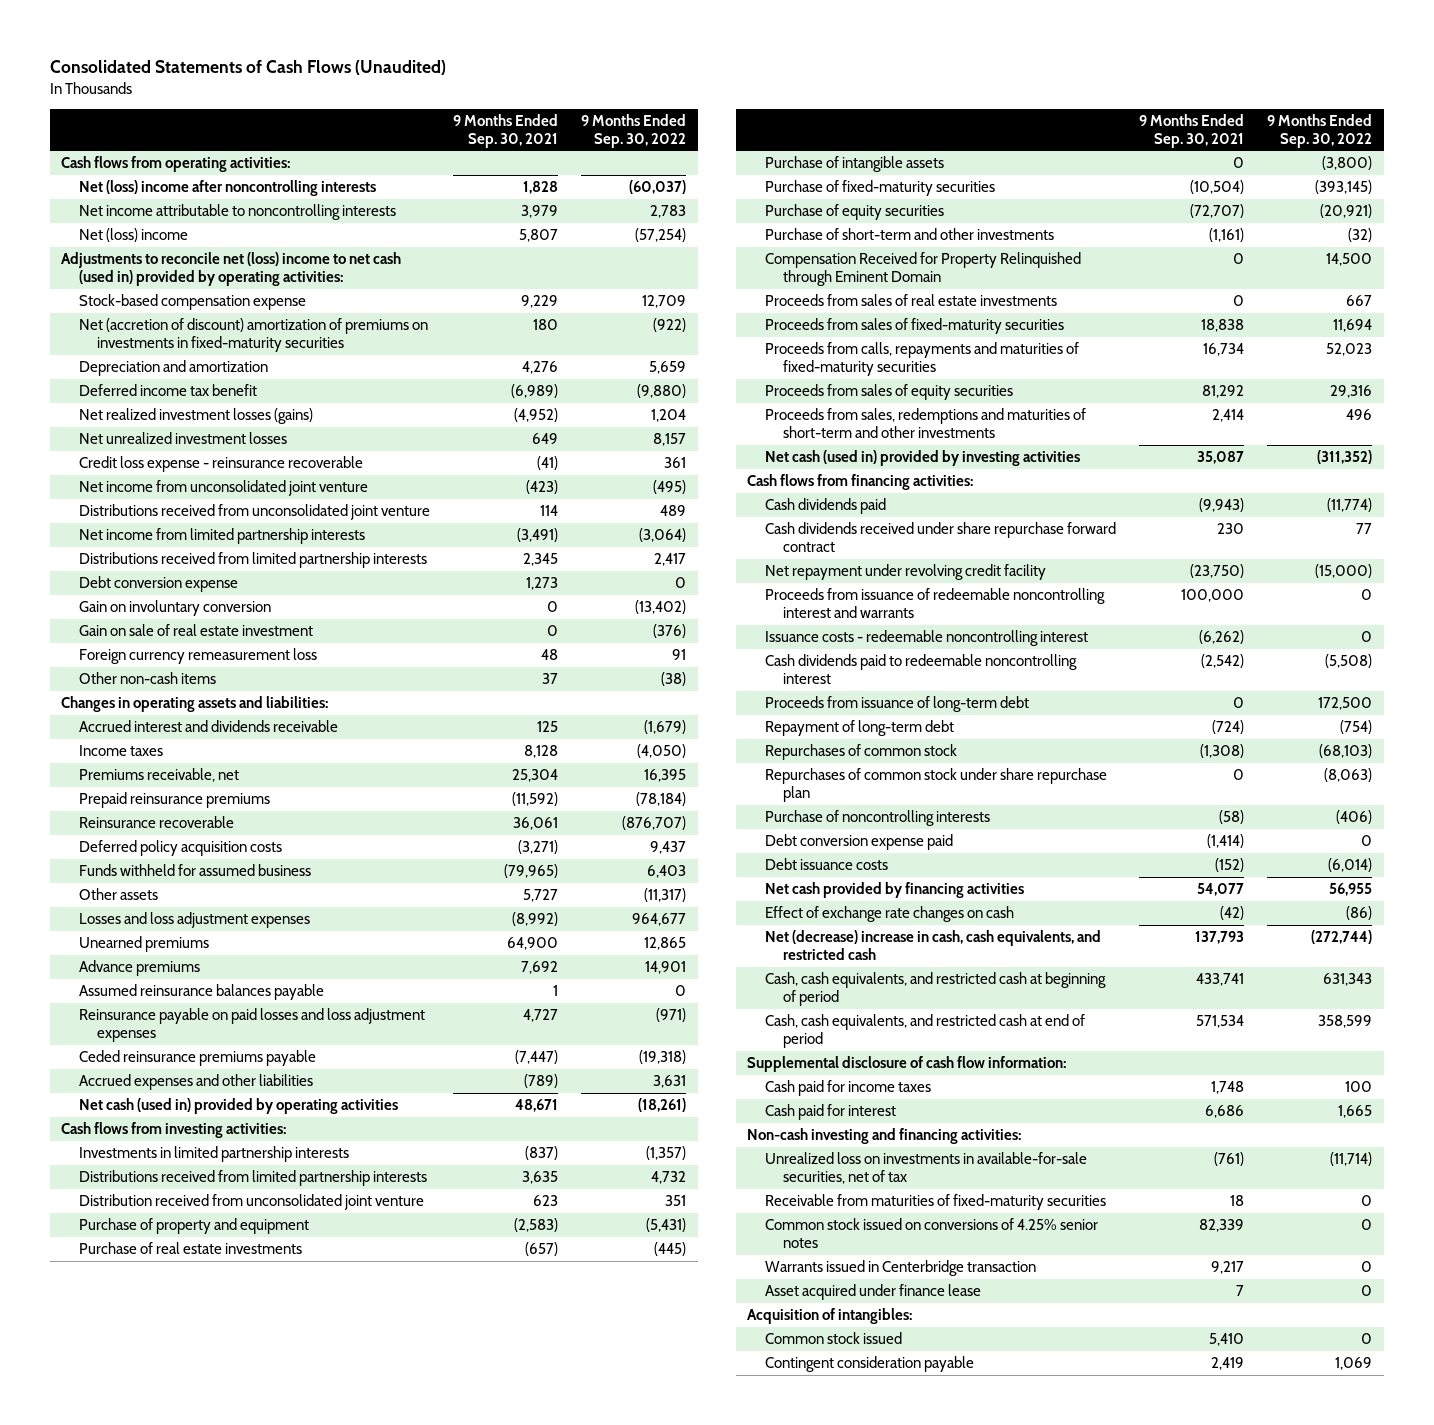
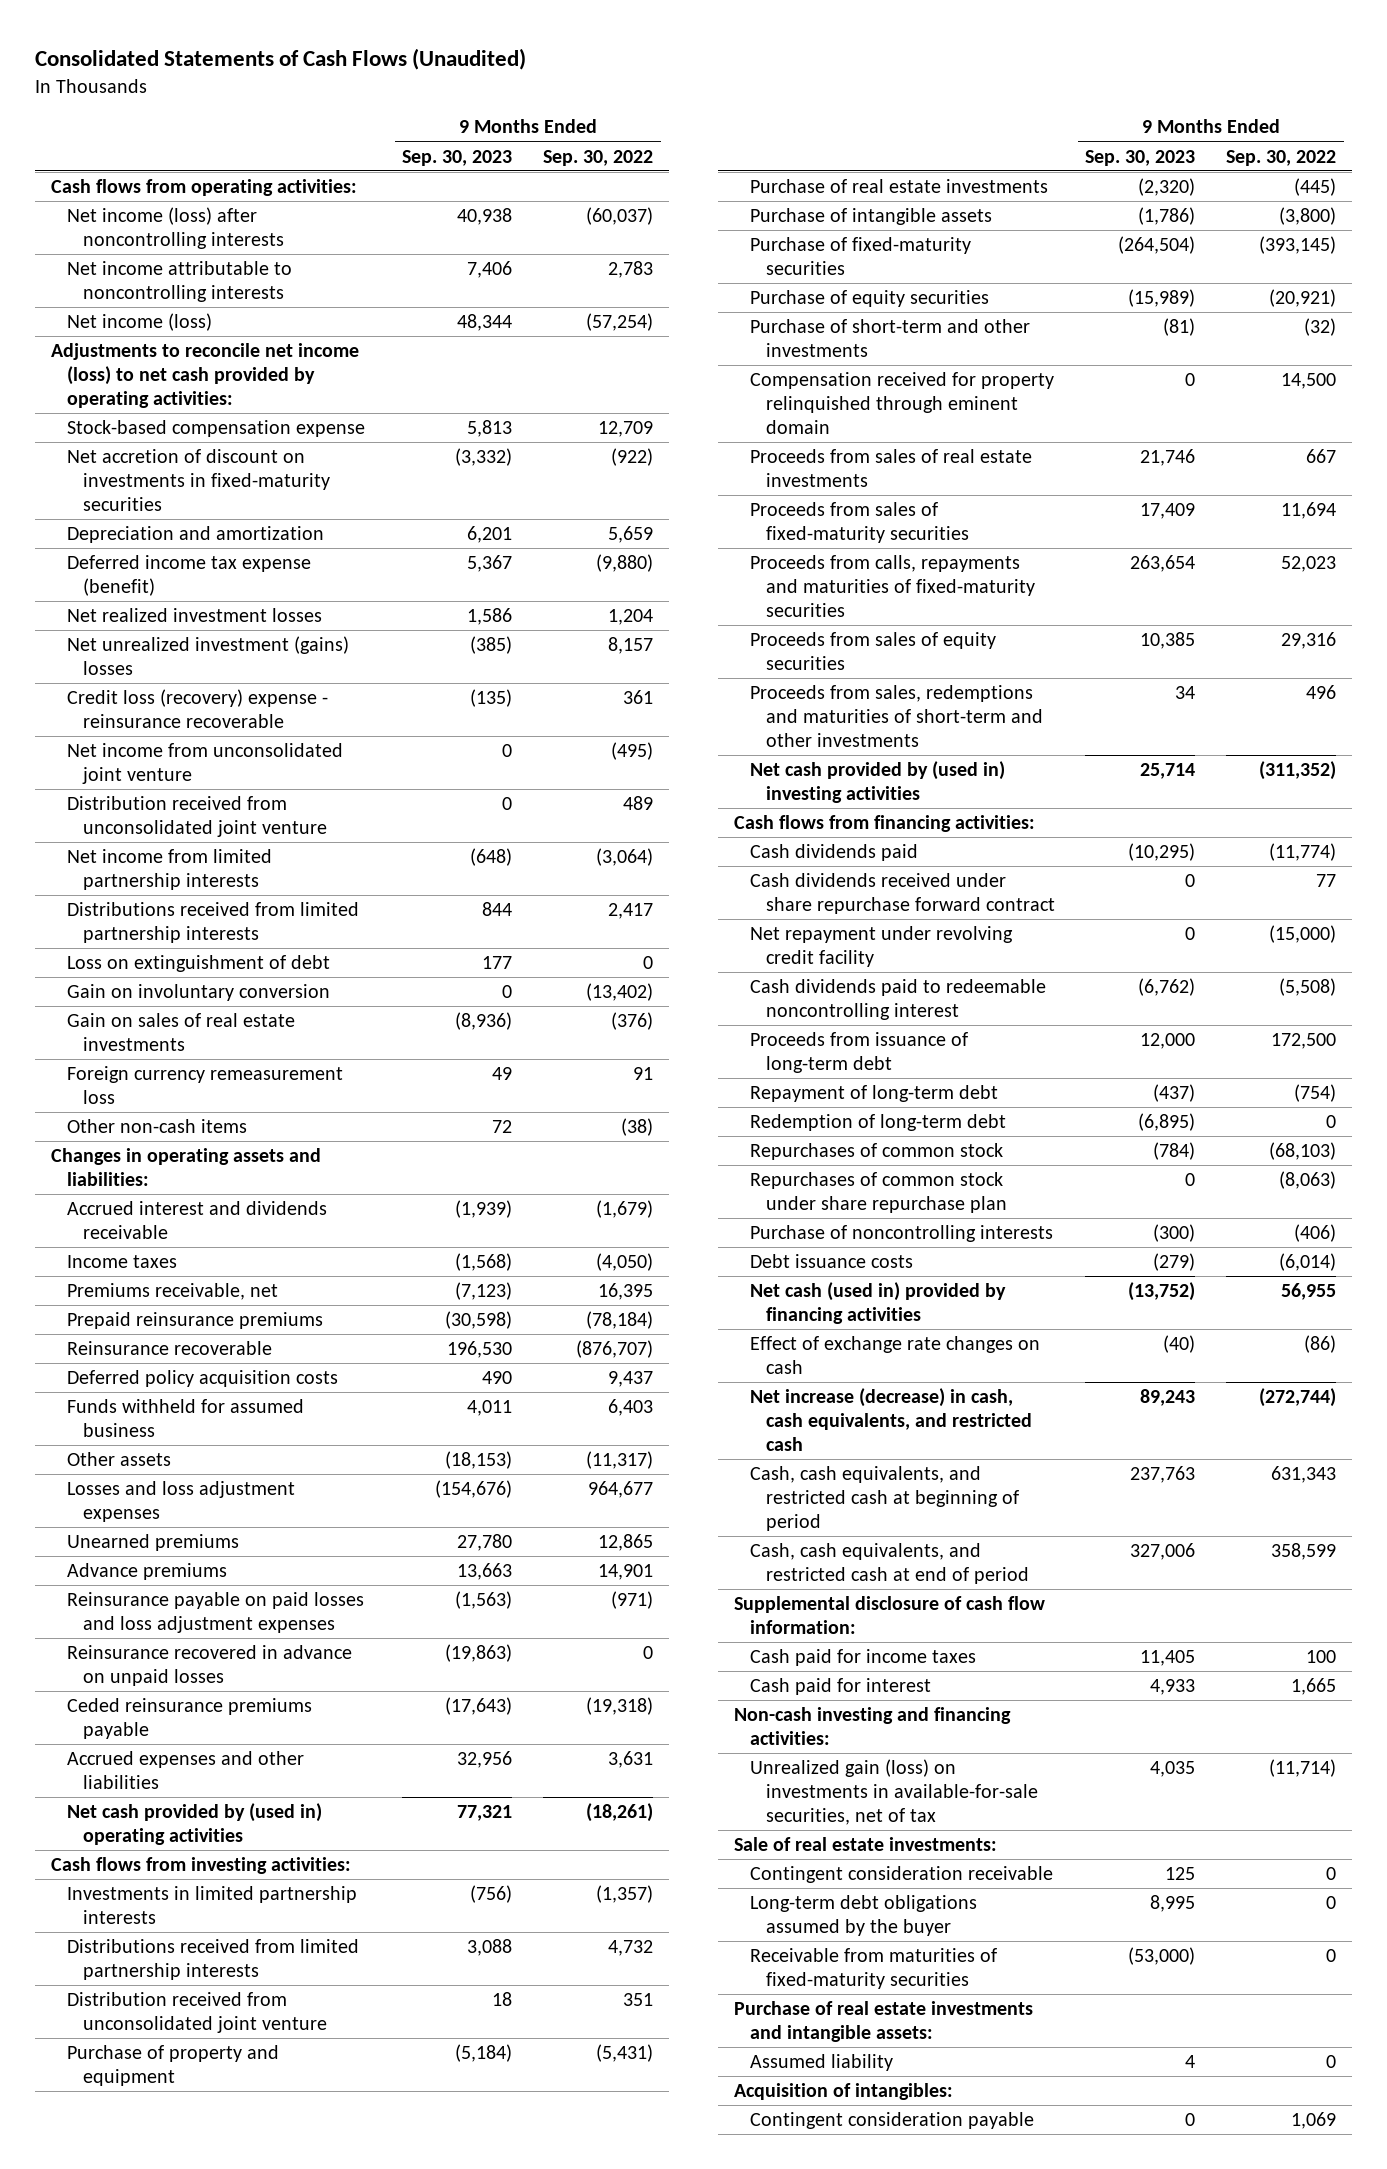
[453,113,559,148] 9 Months Ended Sep. 30, 2021 -> none
none -> [402,149,513,166] Sep. 30, 2023
[79,180,377,197] Net (loss) income after noncontrolling interests -> [66,207,284,250] Net income (loss) after noncontrolling interests
[79,228,189,243] Net (loss) income -> [66,313,212,332] Net income (loss)
[61,252,402,287] Adjustments to reconcile net (loss) income to net cash (used in) provided by operating activities: -> [50,343,359,409] Adjustments to reconcile net income (loss) to net cash provided by operating activities:
[79,318,429,353] Net (accretion of discount) amortization of premiums on investments in fixed-maturity securities -> [66,449,330,512] Net accretion of discount on investments in fixed-maturity securities
[79,384,258,397] Deferred income tax benefit -> [66,555,311,597] Deferred income tax expense (benefit)
[79,408,314,425] Net realized investment losses (gains) -> [66,608,322,623] Net realized investment losses
[79,432,288,445] Net unrealized investment losses -> [66,636,349,676] Net unrealized investment (gains) losses
[79,456,364,473] Credit loss expense - reinsurance recoverable -> [66,689,328,729] Credit loss (recovery) expense - reinsurance recoverable
[79,504,431,521] Distributions received from unconsolidated joint venture -> [66,796,327,838] Distribution received from unconsolidated joint venture
[79,576,239,593] Debt conversion expense -> none
none -> [66,955,330,973] Loss on extinguishment of debt
[79,624,314,637] Gain on sale of real estate investment -> [66,1013,295,1052] Gain on sales of real estate investments
[79,984,325,1001] Assumed reinsurance balances payable -> none
none -> [66,1645,352,1687] Reinsurance recovered in advance on unpaid losses
[79,1098,399,1115] Net cash (used in) provided by operating activities -> [66,1803,322,1846] Net cash provided by (used in) operating activities
[764,252,1081,287] Compensation Received for Property Relinquished through Eminent Domain -> [749,372,1054,435] Compensation received for property relinquished through eminent domain
[764,450,1080,467] Net cash (used in) provided by investing activities -> [749,761,1005,804] Net cash provided by (used in) investing activities
[764,588,1105,619] Proceeds from issuance of redeemable noncontrolling interest and warrants -> none
[764,630,1088,647] Issuance costs - redeemable noncontrolling interest -> none
none -> [749,1114,1006,1132] Redemption of long-term debt
[764,834,953,851] Debt conversion expense paid -> none
[764,882,1024,899] Net cash provided by financing activities -> [749,1282,1006,1325] Net cash (used in) provided by financing activities
[764,930,1101,961] Net (decrease) increase in cash, cash equivalents, and restricted cash -> [749,1388,1032,1452] Net increase (decrease) in cash, cash equivalents, and restricted cash
[764,1152,1087,1185] Unrealized loss on investments in available-for-sale securities, net of tax -> [749,1759,1038,1826] Unrealized gain (loss) on investments in available-for-sale securities, net of tax
none -> [733,1837,997,1852] Sale of real estate investments:
none -> [749,1866,1053,1884] Contingent consideration receivable
none -> [749,1895,977,1937] Long-term debt obligations assumed by the buyer
[764,1218,1098,1249] Common stock issued on conversions of 4.25% senior notes -> none
[764,1260,1036,1277] Warrants issued in Centerbridge transaction -> none
[764,1284,981,1301] Asset acquired under finance lease -> none
none -> [733,2001,1033,2043] Purchase of real estate investments and intangible assets:
none -> [749,2054,893,2072] Assumed liability
[764,1332,902,1345] Common stock issued -> none

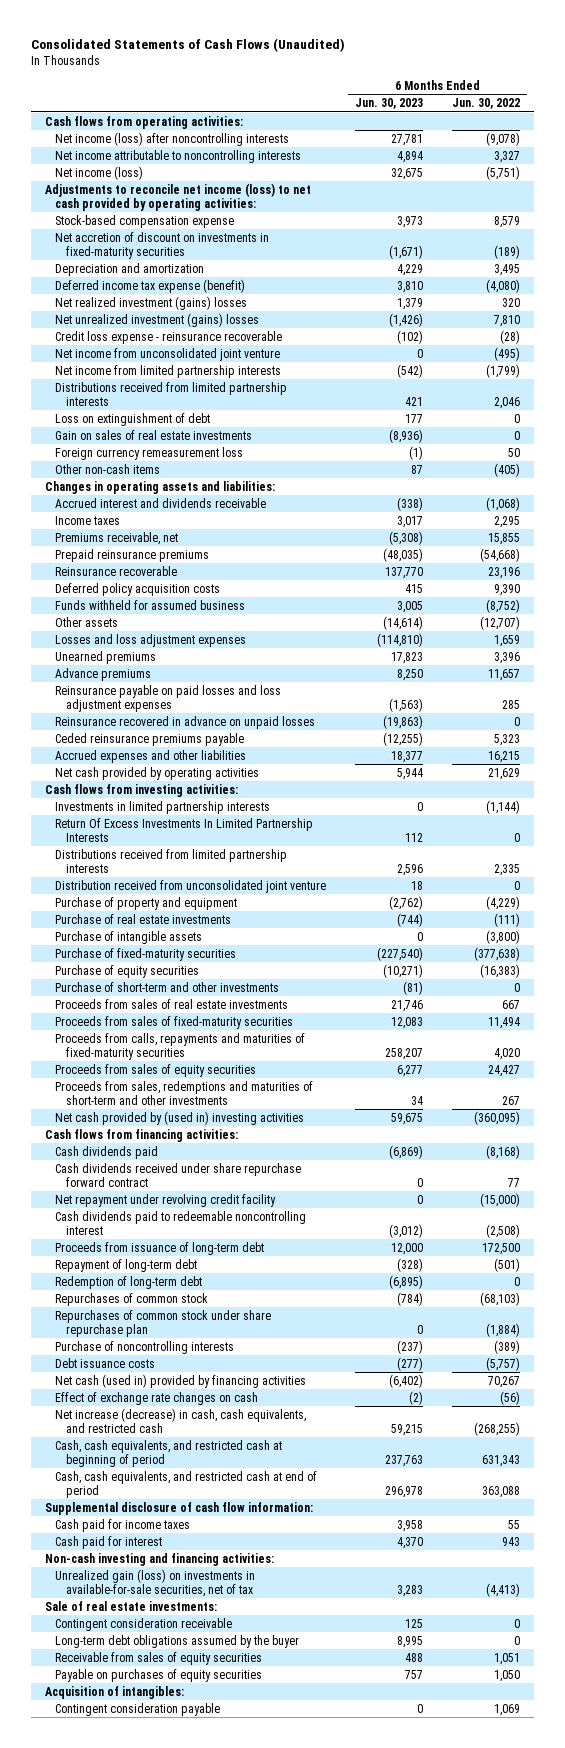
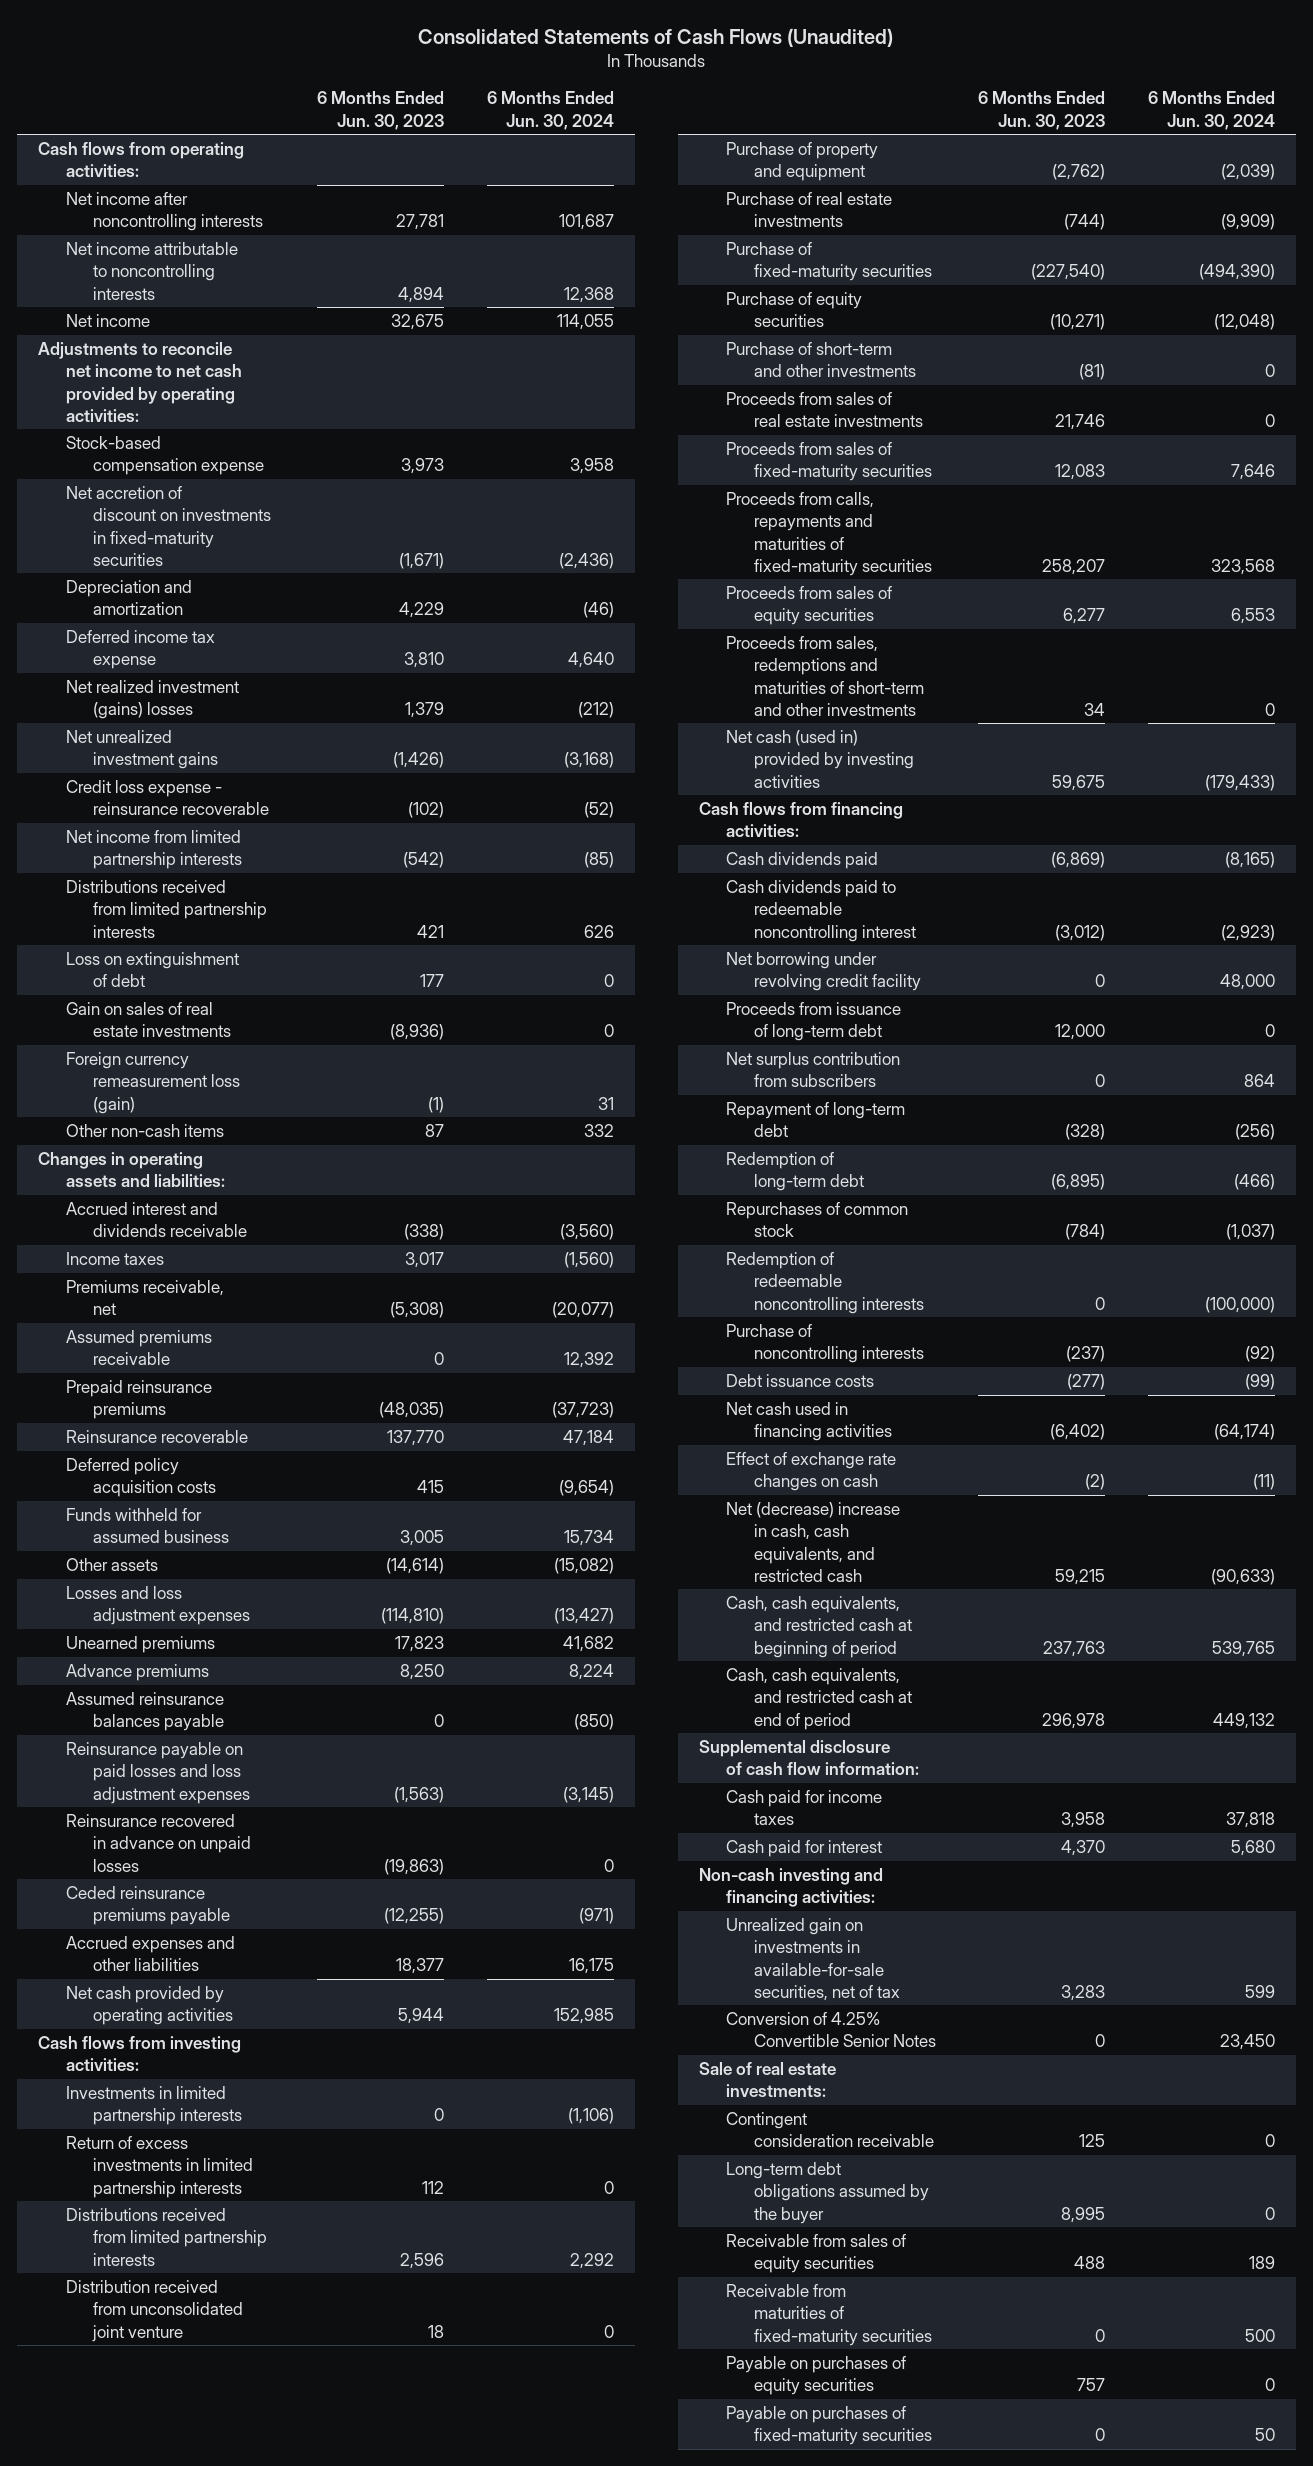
[451,98,520,110] Jun. 30, 2022 -> none
none -> [486,91,614,130] 6 Months Ended Jun. 30, 2024
[55,131,290,146] Net income (loss) after noncontrolling interests -> [65,192,263,232] Net income after noncontrolling interests
[55,165,144,180] Net income (loss) -> [65,314,150,328] Net income
[45,182,312,211] Adjustments to reconcile net income (loss) to net cash provided by operating activities: -> [38,342,242,422] Adjustments to reconcile net income to net cash provided by operating activities:
[55,278,246,293] Deferred income tax expense (benefit) -> [65,630,215,670] Deferred income tax expense
[55,312,260,327] Net unrealized investment (gains) losses -> [65,730,218,770] Net unrealized investment gains
[55,347,281,361] Net income from unconsolidated joint venture -> none
[55,446,244,460] Foreign currency remeasurement loss -> [65,1052,240,1114] Foreign currency remeasurement loss (gain)
none -> [65,1330,212,1366] Assumed premiums receivable
none -> [65,1692,224,1732] Assumed reinsurance balances payable
[55,817,314,842] Return Of Excess Investments In Limited Partnership Interests -> [65,2136,253,2198] Return of excess investments in limited partnership interests
[55,930,203,944] Purchase of intangible assets -> none
[55,1110,305,1125] Net cash provided by (used in) investing activities -> [726,730,914,788] Net cash (used in) provided by investing activities
[55,1162,302,1187] Cash dividends received under share repurchase forward contract -> none
[55,1193,277,1207] Net repayment under revolving credit facility -> none
none -> [726,952,921,992] Net borrowing under revolving credit facility
none -> [726,1052,901,1088] Net surplus contribution from subscribers
[55,1309,272,1337] Repurchases of common stock under share repurchase plan -> none
none -> [726,1252,924,1314] Redemption of redeemable noncontrolling interests
[55,1373,307,1388] Net cash (used in) provided by financing activities -> [726,1402,892,1442] Net cash used in financing activities
[55,1407,307,1433] Net increase (decrease) in cash, cash equivalents, and restricted cash -> [726,1502,901,1582] Net (decrease) increase in cash, cash equivalents, and restricted cash
[55,1568,256,1597] Unrealized gain (loss) on investments in available-for-sale securities, net of tax -> [726,1918,900,2001] Unrealized gain on investments in available-for-sale securities, net of tax
none -> [726,2012,936,2048] Conversion of 4.25% Convertible Senior Notes
none -> [726,2284,932,2346] Receivable from maturities of fixed-maturity securities
[45,1685,185,1699] Acquisition of intangibles: -> none
[55,1702,221,1716] Contingent consideration payable -> none
none -> [726,2406,932,2446] Payable on purchases of fixed-maturity securities

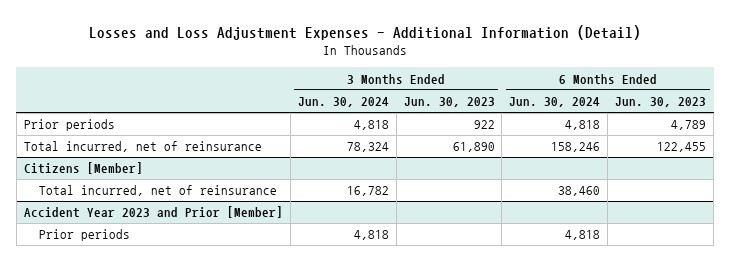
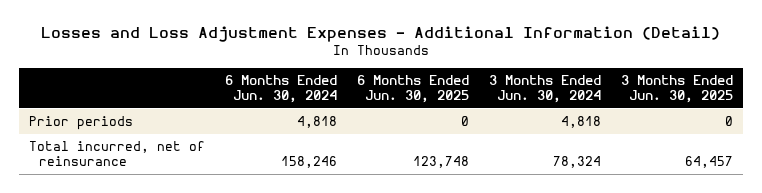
[403,97,495,108] Jun. 30, 2023 -> none
[615,97,707,108] Jun. 30, 2023 -> none
none -> [356,74,469,104] 6 Months Ended Jun. 30, 2025
none -> [620,74,733,104] 3 Months Ended Jun. 30, 2025
[23,162,143,175] Citizens [Member] -> none
[39,185,278,197] Total incurred, net of reinsurance -> none
[23,206,283,219] Accident Year 2023 and Prior [Member] -> none
[39,229,131,242] Prior periods -> none

